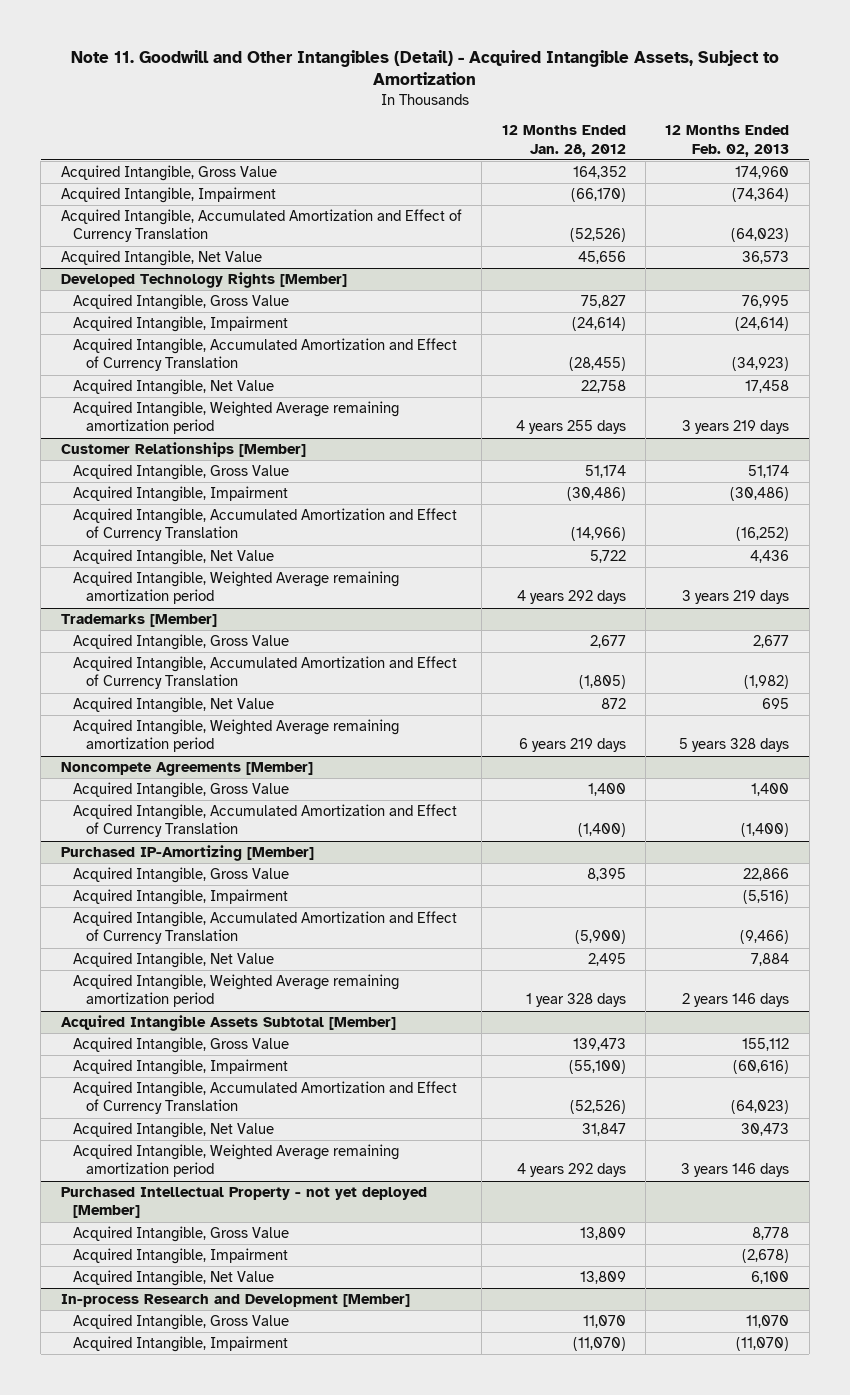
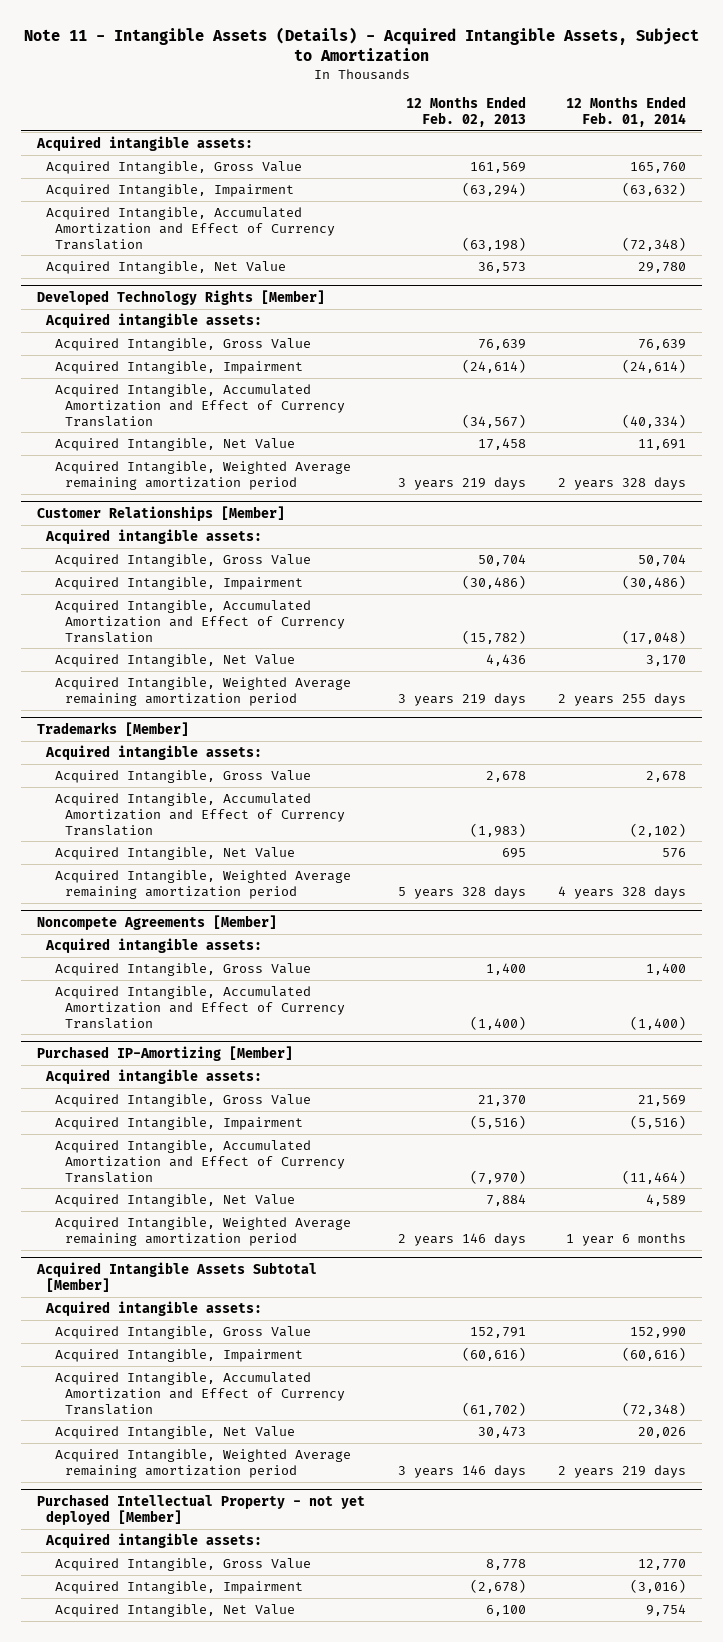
[71,50,780,86] Note 11. Goodwill and Other Intangibles (Detail) - Acquired Intangible Assets, Subject to Amortization -> [23,27,699,62] Note 11 - Intangible Assets (Details) - Acquired Intangible Assets, Subject to Amortization
[501,125,626,157] 12 Months Ended Jan. 28, 2012 -> none
none -> [566,96,687,127] 12 Months Ended Feb. 01, 2014
none -> [36,135,254,151] Acquired intangible assets:
[735,166,790,180] 174,960 -> [469,161,526,173] 161,569
[732,188,790,203] (74,364) -> [461,181,526,196] (63,294)
[731,228,790,243] (64,023) -> [461,236,526,251] (63,198)
none -> [45,312,263,328] Acquired intangible assets:
[742,295,790,309] 76,995 -> [477,338,526,350] 76,639
[732,357,790,372] (34,923) -> [461,413,526,428] (34,567)
none -> [45,528,263,544] Acquired intangible assets:
[748,465,790,479] 51,174 -> [477,553,526,566] 50,704
[736,527,790,542] (16,252) -> [461,629,526,644] (15,782)
none -> [45,744,263,760] Acquired intangible assets:
[753,635,790,649] 2,677 -> [485,770,526,782] 2,678
[744,675,790,690] (1,982) -> [469,822,526,837] (1,983)
none -> [45,937,263,953] Acquired intangible assets:
none -> [45,1068,263,1084] Acquired intangible assets:
[743,868,790,882] 22,866 -> [477,1094,526,1106] 21,370
[740,930,790,945] (9,466) -> [469,1169,526,1184] (7,970)
none -> [45,1300,263,1316] Acquired intangible assets:
[742,1038,790,1052] 155,112 -> [469,1326,526,1338] 152,791
[731,1100,790,1115] (64,023) -> [461,1401,526,1416] (61,702)
none -> [45,1532,263,1548] Acquired intangible assets:
[60,1294,410,1308] In-process Research and Development [Member] -> none
[73,1314,290,1331] Acquired Intangible, Gross Value -> none
[73,1336,289,1353] Acquired Intangible, Impairment -> none

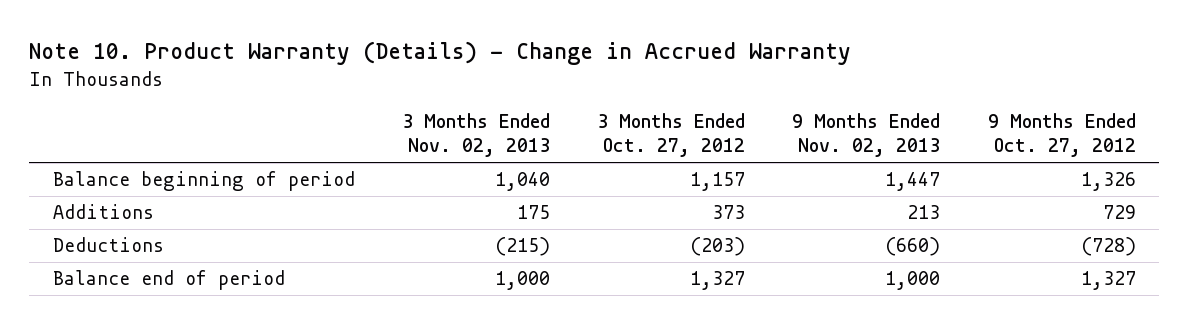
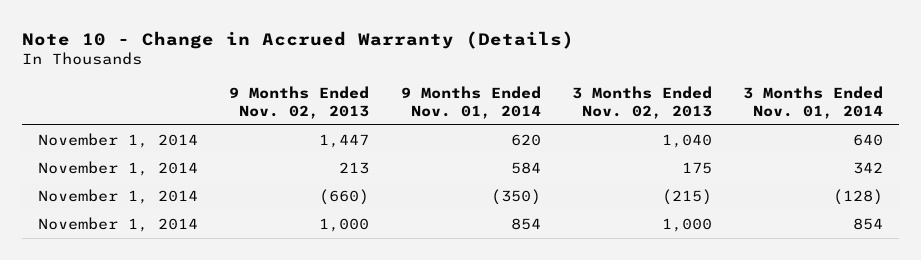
[29,41,852,66] Note 10. Product Warranty (Details) - Change in Accrued Warranty -> [22,30,575,49] Note 10 - Change in Accrued Warranty (Details)
[597,113,746,158] 3 Months Ended Oct. 27, 2012 -> none
[987,113,1136,158] 9 Months Ended Oct. 27, 2012 -> none
none -> [400,85,541,119] 9 Months Ended Nov. 01, 2014
none -> [743,85,884,119] 3 Months Ended Nov. 01, 2014
[52,171,355,192] Balance beginning of period -> [37,133,198,149] November 1, 2014
[52,204,154,220] Additions -> [37,161,198,177] November 1, 2014
[52,237,164,253] Deductions -> [37,189,198,205] November 1, 2014
[52,270,285,291] Balance end of period -> [37,217,198,233] November 1, 2014

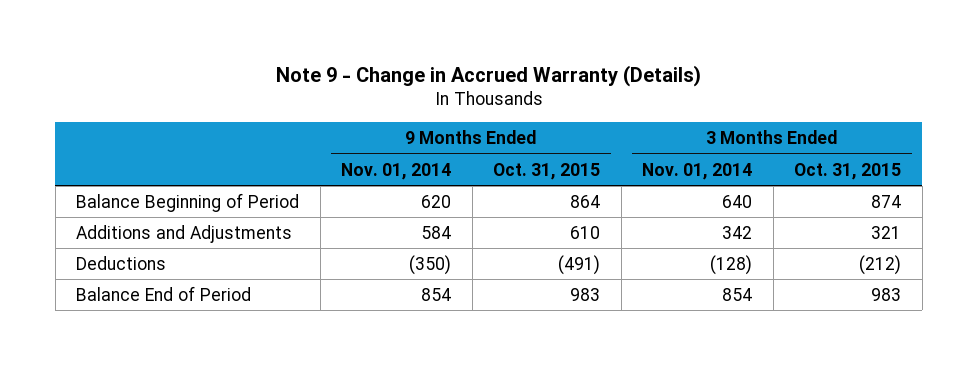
[22,30,575,49] Note 10 - Change in Accrued Warranty (Details) -> [275,64,701,87] Note 9 - Change in Accrued Warranty (Details)
[229,85,370,119] 9 Months Ended Nov. 02, 2013 -> none
[571,85,712,119] 3 Months Ended Nov. 02, 2013 -> none
none -> [493,162,601,180] Oct. 31, 2015
none -> [794,162,902,180] Oct. 31, 2015
[37,133,198,149] November 1, 2014 -> [76,192,300,212] Balance Beginning of Period
[37,161,198,177] November 1, 2014 -> [76,224,293,243] Additions and Adjustments
[37,189,198,205] November 1, 2014 -> [76,255,167,270] Deductions
[37,217,198,233] November 1, 2014 -> [76,285,252,301] Balance End of Period

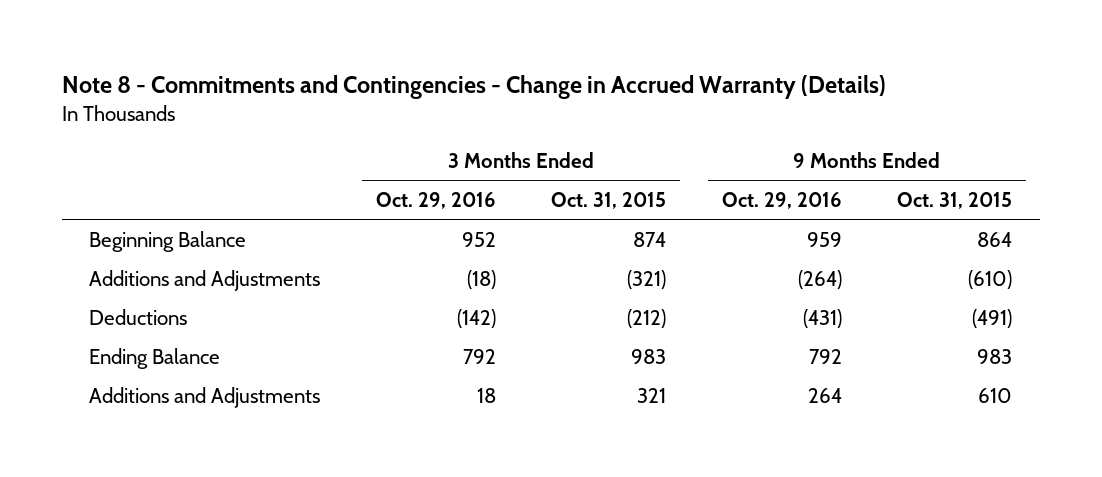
[275,64,701,87] Note 9 - Change in Accrued Warranty (Details) -> [61,75,886,100] Note 8 - Commitments and Contingencies - Change in Accrued Warranty (Details)
[341,162,452,180] Nov. 01, 2014 -> none
[642,162,753,180] Nov. 01, 2014 -> none
none -> [375,192,496,210] Oct. 29, 2016
none -> [721,192,842,210] Oct. 29, 2016
[76,192,300,212] Balance Beginning of Period -> [89,230,247,252] Beginning Balance
none -> [89,269,321,291] Additions and Adjustments
[76,285,252,301] Balance End of Period -> [89,347,221,369] Ending Balance
[76,224,293,243] Additions and Adjustments -> [89,386,321,408] Additions and Adjustments

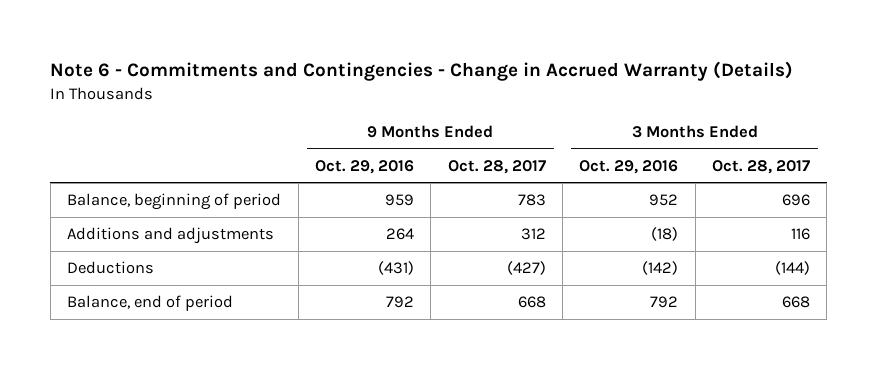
[61,75,886,100] Note 8 - Commitments and Contingencies - Change in Accrued Warranty (Details) -> [50,61,794,82] Note 6 - Commitments and Contingencies - Change in Accrued Warranty (Details)
[551,192,667,210] Oct. 31, 2015 -> none
[897,192,1013,210] Oct. 31, 2015 -> none
none -> [447,159,546,174] Oct. 28, 2017
none -> [712,159,811,174] Oct. 28, 2017
[89,230,247,252] Beginning Balance -> [67,193,282,211] Balance, beginning of period
[89,269,321,291] Additions and Adjustments -> [67,227,275,245] Additions and adjustments
[797,269,842,289] (264) -> [385,228,414,241] 264
[89,386,321,408] Additions and Adjustments -> none
[89,347,221,369] Ending Balance -> [67,295,234,312] Balance, end of period

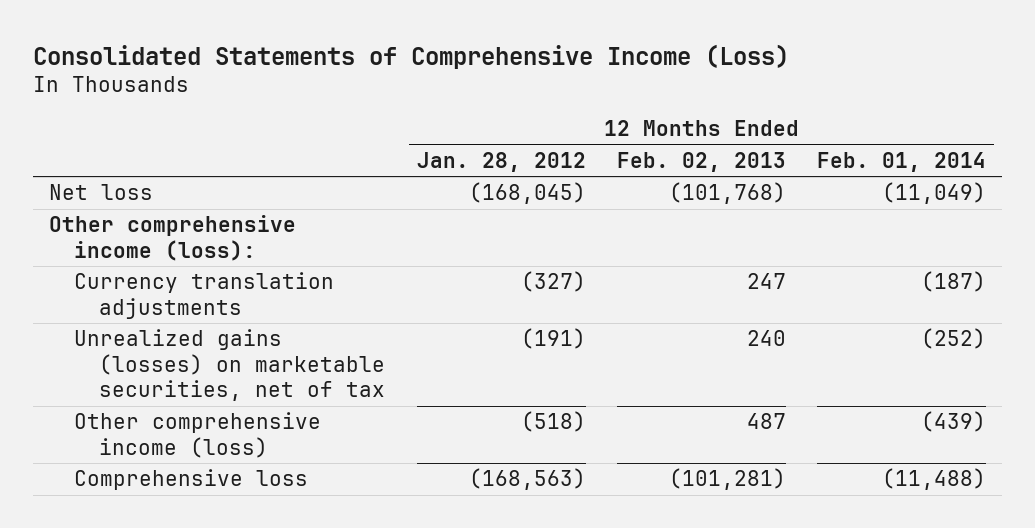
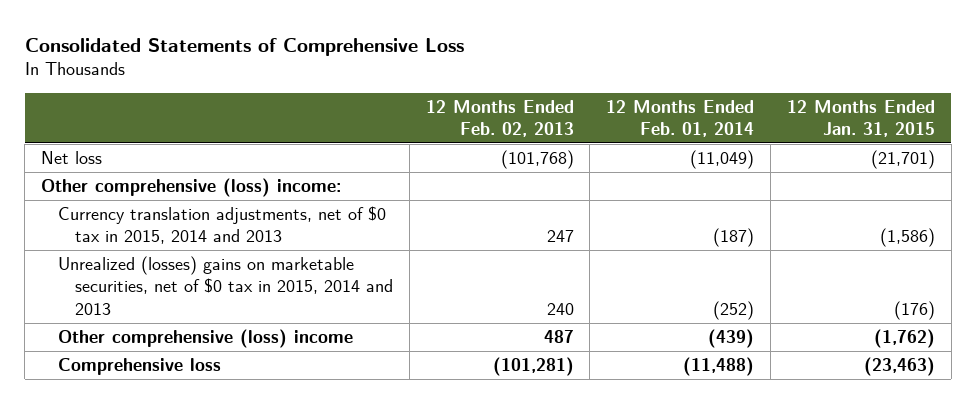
[32,43,789,69] Consolidated Statements of Comprehensive Income (Loss) -> [24,37,464,56] Consolidated Statements of Comprehensive Loss
[416,151,586,172] Jan. 28, 2012 -> none
none -> [787,99,936,138] 12 Months Ended Jan. 31, 2015
[48,215,296,261] Other comprehensive income (loss): -> [41,177,342,197] Other comprehensive (loss) income:
[73,272,334,319] Currency translation adjustments -> [58,205,387,245] Currency translation adjustments, net of $0 tax in 2015, 2014 and 2013
[73,329,386,402] Unrealized gains (losses) on marketable securities, net of tax -> [58,255,393,315] Unrealized (losses) gains on marketable securities, net of $0 tax in 2015, 2014 and 2013
[73,412,321,458] Other comprehensive income (loss) -> [58,328,354,348] Other comprehensive (loss) income

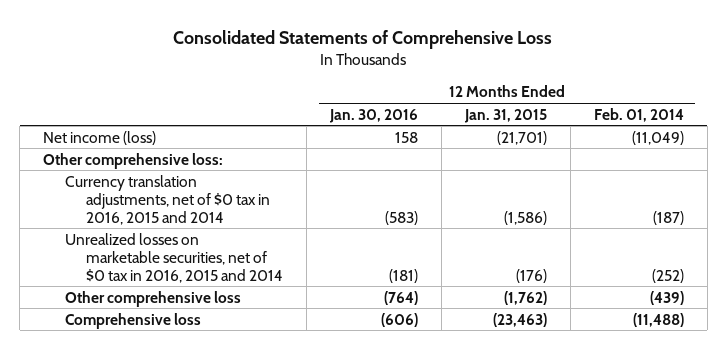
[425,99,574,138] 12 Months Ended Feb. 02, 2013 -> none
none -> [329,108,419,123] Jan. 30, 2016
[41,150,103,164] Net loss -> [43,130,157,145] Net income (loss)
[41,177,342,197] Other comprehensive (loss) income: -> [43,152,224,169] Other comprehensive loss:
[58,205,387,245] Currency translation adjustments, net of $0 tax in 2015, 2014 and 2013 -> [64,174,271,225] Currency translation adjustments, net of $0 tax in 2016, 2015 and 2014
[58,255,393,315] Unrealized (losses) gains on marketable securities, net of $0 tax in 2015, 2014 and 2013 -> [64,232,284,283] Unrealized losses on marketable securities, net of $0 tax in 2016, 2015 and 2014
[58,328,354,348] Other comprehensive (loss) income -> [64,290,241,307] Other comprehensive loss

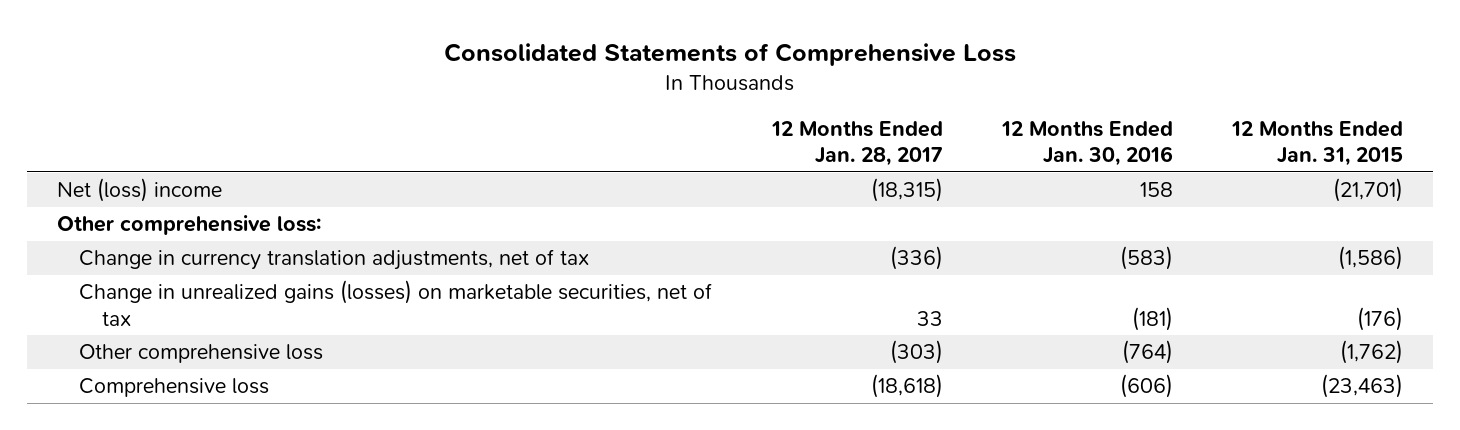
[593,107,684,122] Feb. 01, 2014 -> none
none -> [770,120,943,167] 12 Months Ended Jan. 28, 2017
[43,130,157,145] Net income (loss) -> [56,178,222,203] Net (loss) income
[64,174,271,225] Currency translation adjustments, net of $0 tax in 2016, 2015 and 2014 -> [79,249,590,271] Change in currency translation adjustments, net of tax
[64,232,284,283] Unrealized losses on marketable securities, net of $0 tax in 2016, 2015 and 2014 -> [79,280,713,326] Change in unrealized gains (losses) on marketable securities, net of tax

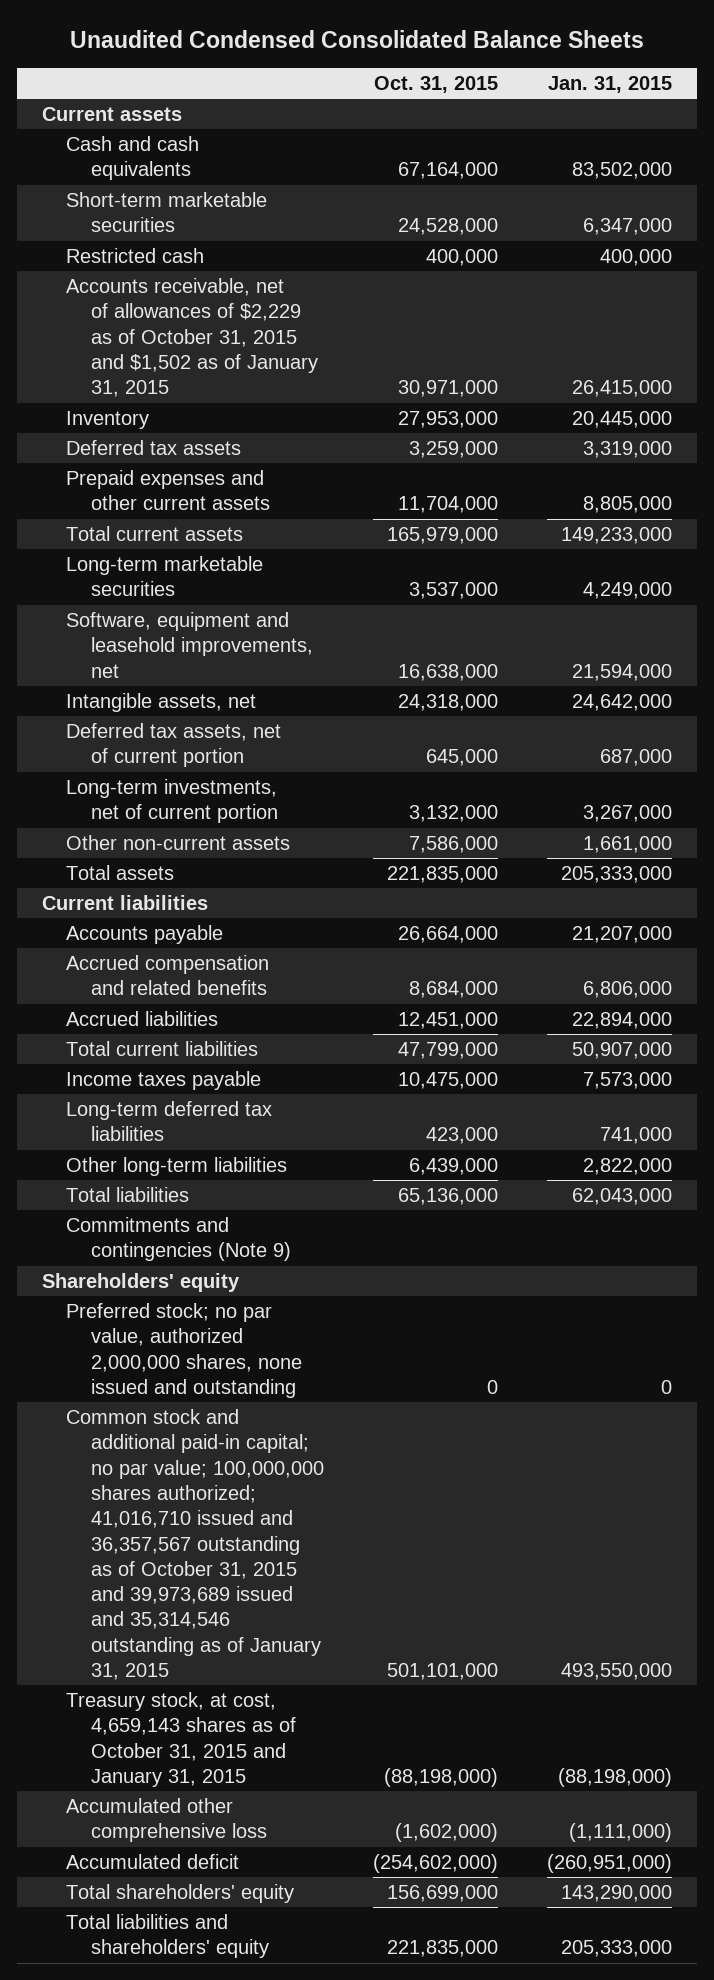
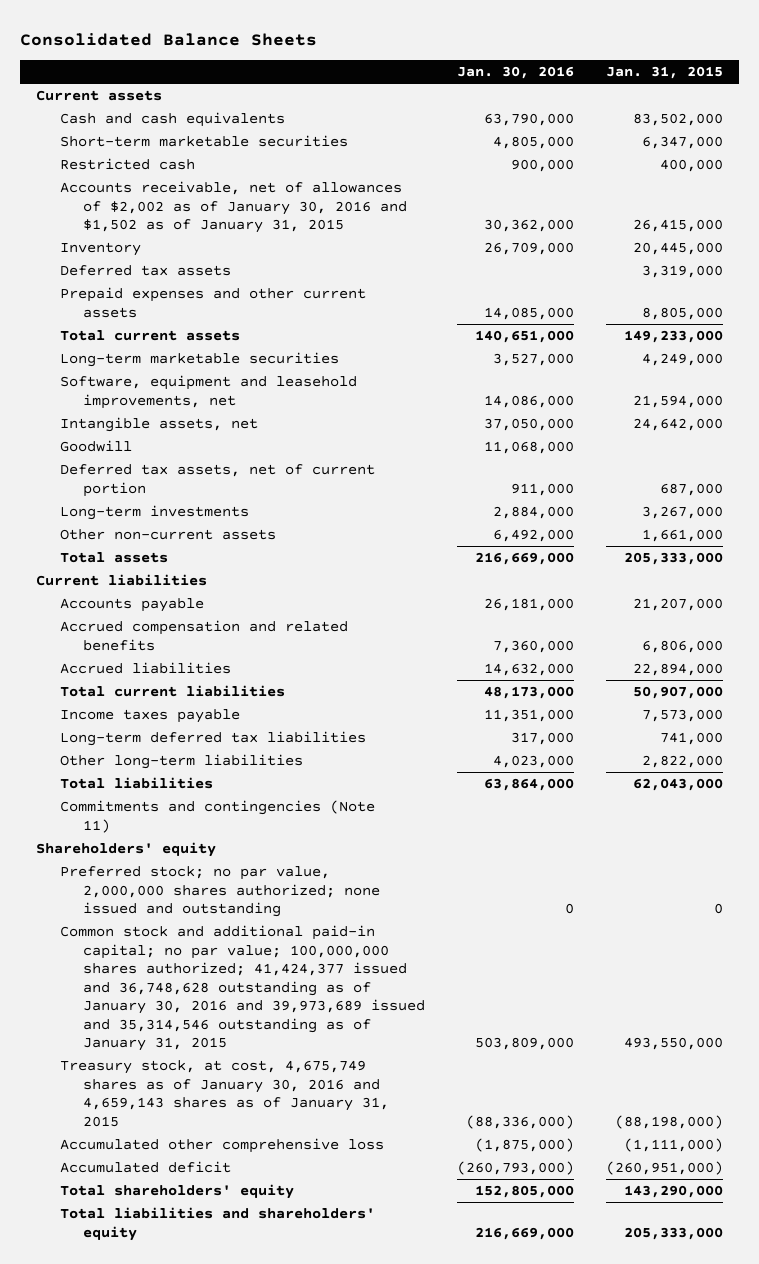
[69,29,644,48] Unaudited Condensed Consolidated Balance Sheets -> [20,32,318,46] Consolidated Balance Sheets
[373,75,498,93] Oct. 31, 2015 -> none
none -> [457,66,575,80] Jan. 30, 2016
[66,278,318,398] Accounts receivable, net of allowances of $2,229 as of October 31, 2015 and $1,502 as of January 31, 2015 -> [59,181,408,234] Accounts receivable, net of allowances of $2,002 as of January 30, 2016 and $1,502 as of January 31, 2015
none -> [59,440,132,453] Goodwill
[66,779,278,824] Long-term investments, net of current portion -> [59,505,249,521] Long-term investments
[66,1217,291,1262] Commitments and contingencies (Note 9) -> [59,800,375,833] Commitments and contingencies (Note 11)
[66,1303,302,1398] Preferred stock; no par value, authorized 2,000,000 shares, none issued and outstanding -> [59,866,381,918] Preferred stock; no par value, 2,000,000 shares authorized; none issued and outstanding
[66,1409,324,1681] Common stock and additional paid-in capital; no par value; 100,000,000 shares authorized; 41,016,710 issued and 36,357,567 outstanding as of October 31, 2015 and 39,973,689 issued and 35,314,546 outstanding as of January 31, 2015 -> [59,925,426,1052] Common stock and additional paid-in capital; no par value; 100,000,000 shares authorized; 41,424,377 issued and 36,748,628 outstanding as of January 30, 2016 and 39,973,689 issued and 35,314,546 outstanding as of January 31, 2015
[66,1692,296,1787] Treasury stock, at cost, 4,659,143 shares as of October 31, 2015 and January 31, 2015 -> [59,1060,390,1127] Treasury stock, at cost, 4,675,749 shares as of January 30, 2016 and 4,659,143 shares as of January 31, 2015

